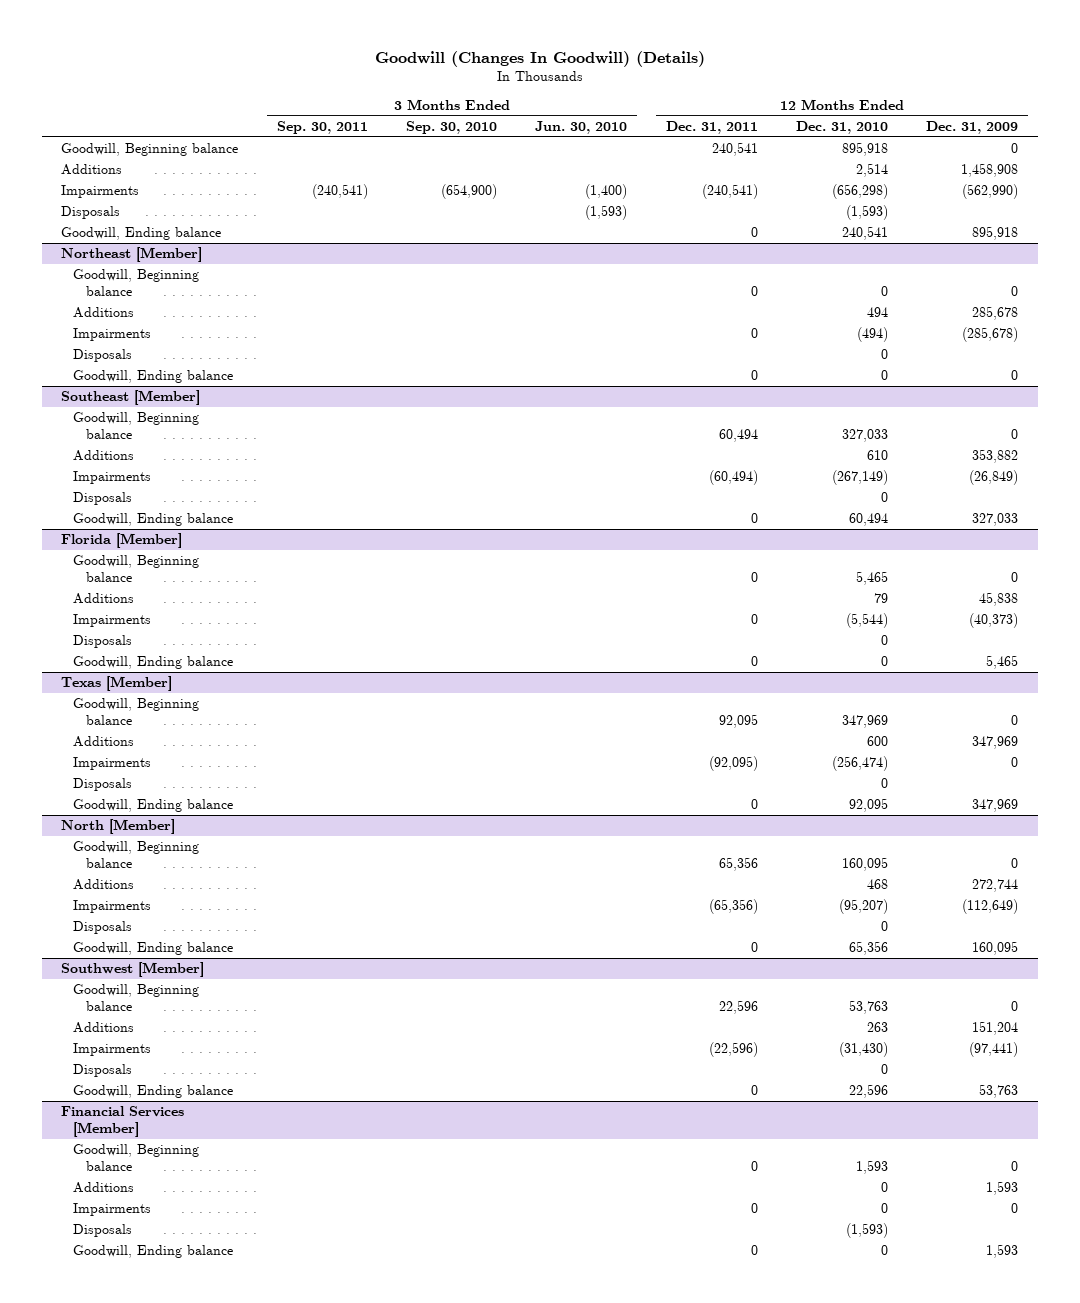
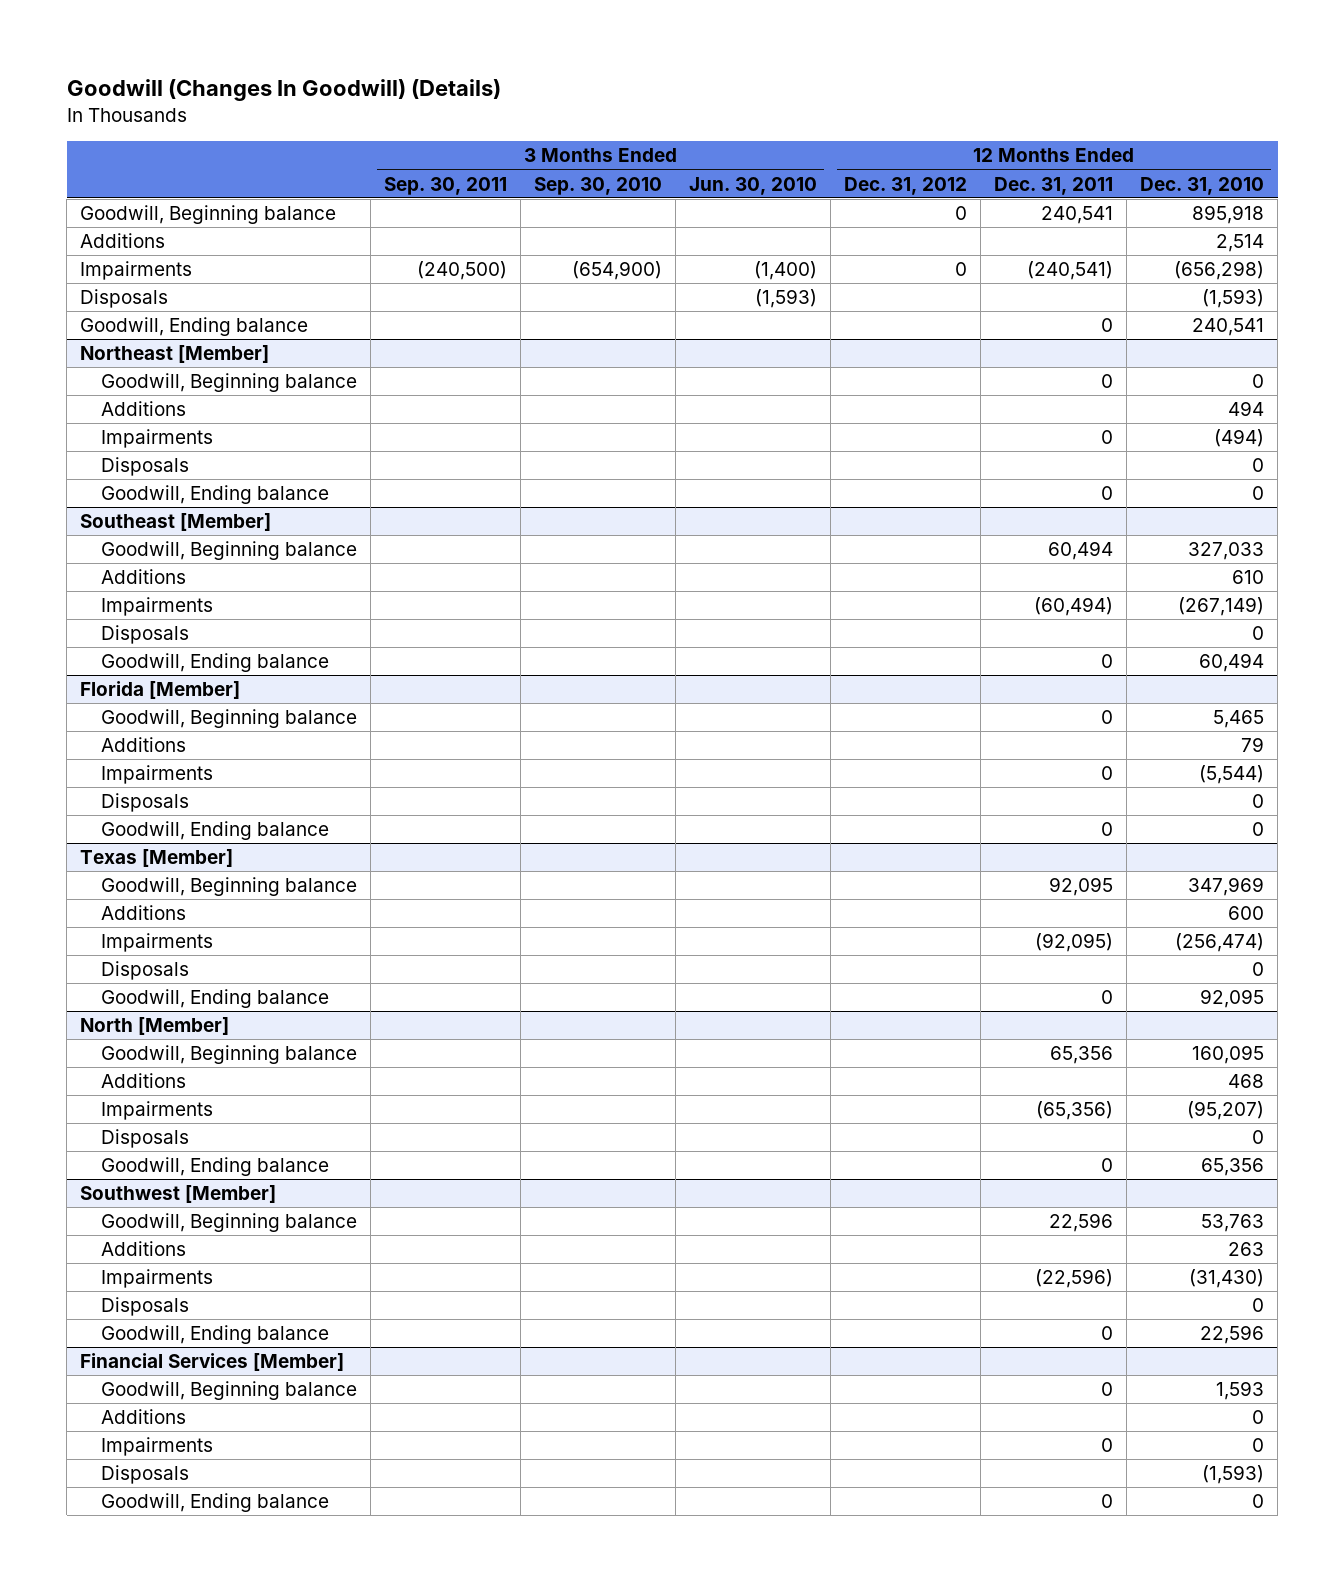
[926,120,1019,134] Dec. 31, 2009 -> none
none -> [844,176,968,195] Dec. 31, 2012
[311,184,368,200] (240,541) -> [417,261,508,281] (240,500)

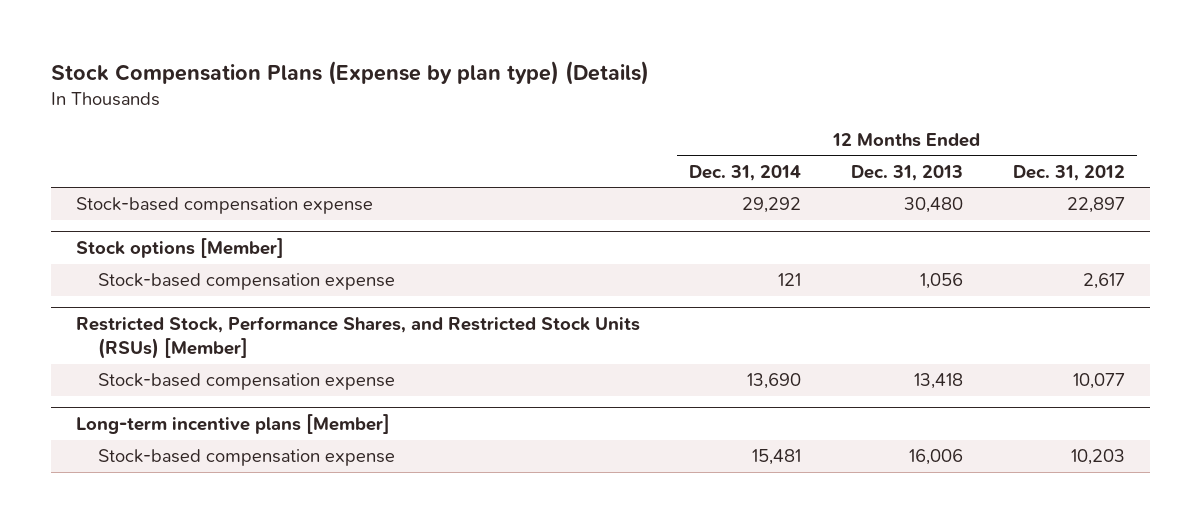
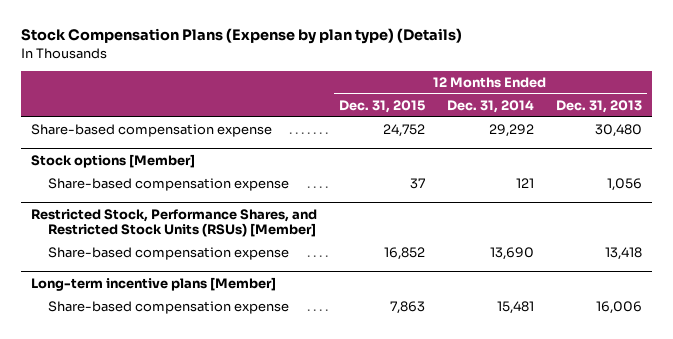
[1012,164,1125,181] Dec. 31, 2012 -> none
none -> [339,99,426,113] Dec. 31, 2015
[75,197,373,215] Stock-based compensation expense -> [31,124,273,138] Share-based compensation expense
[97,273,395,291] Stock-based compensation expense -> [48,178,290,192] Share-based compensation expense
[97,373,395,391] Stock-based compensation expense -> [48,247,290,261] Share-based compensation expense
[97,449,395,467] Stock-based compensation expense -> [48,301,290,315] Share-based compensation expense

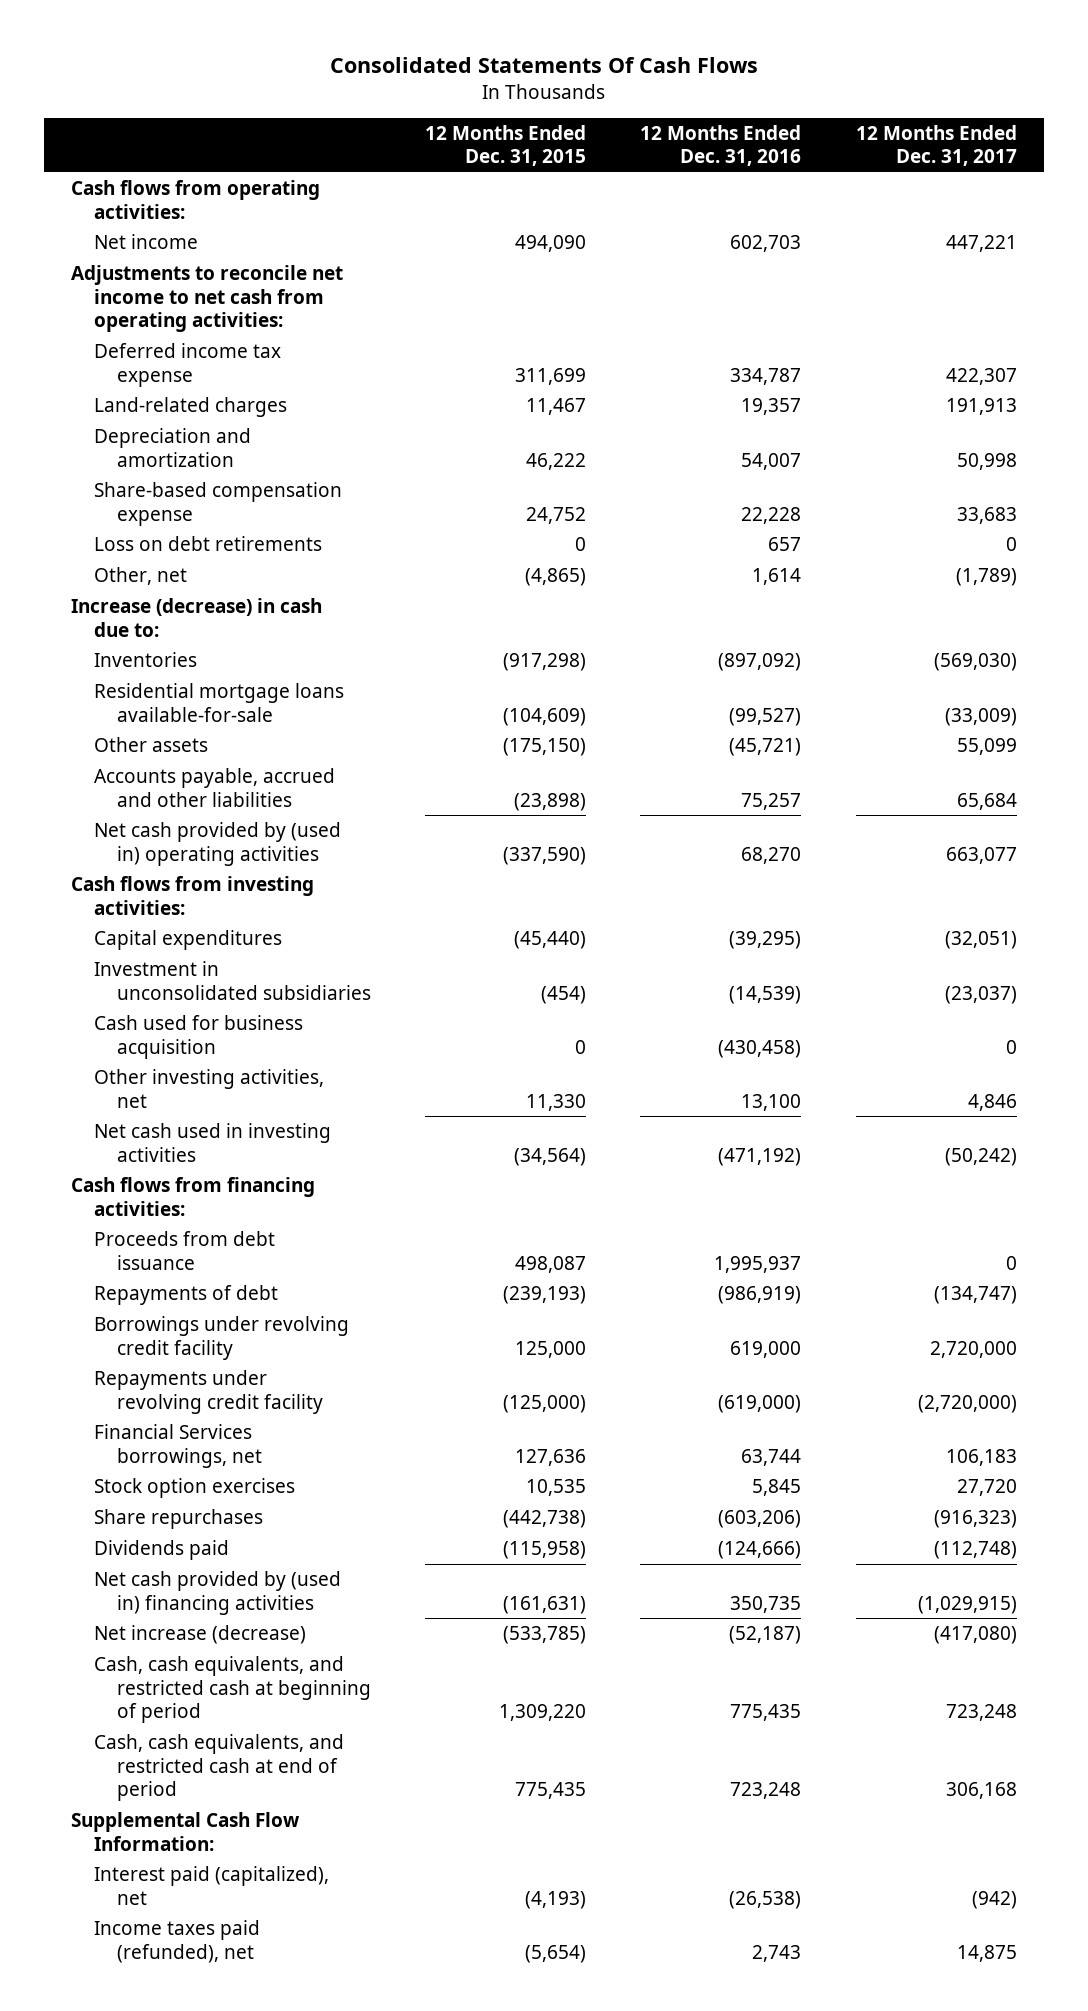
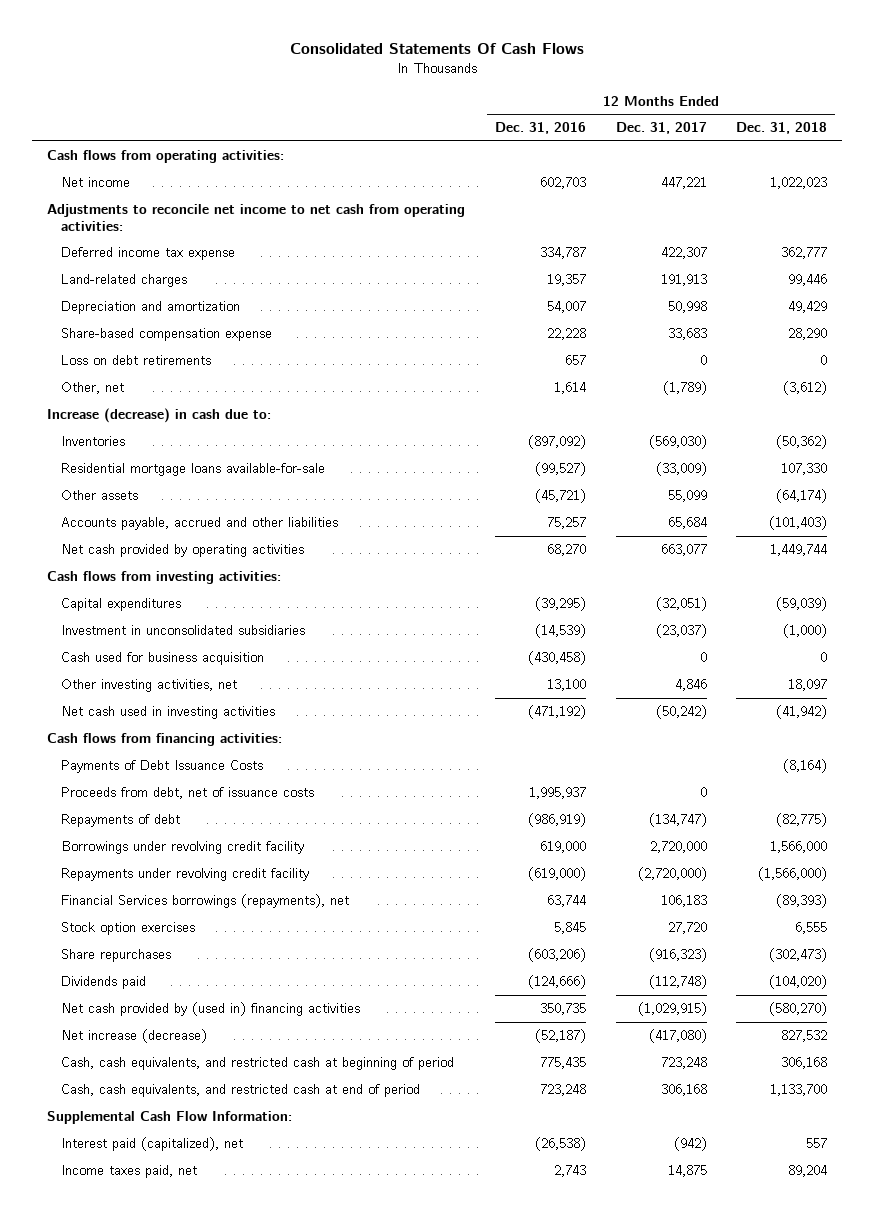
[425,124,587,167] 12 Months Ended Dec. 31, 2015 -> none
none -> [736,122,828,135] Dec. 31, 2018
[93,822,341,866] Net cash provided by (used in) operating activities -> [60,544,304,558] Net cash provided by operating activities
none -> [60,760,263,774] Payments of Debt Issuance Costs
[93,1231,275,1270] Proceeds from debt issuance -> [60,787,314,800] Proceeds from debt, net of issuance costs
[93,1424,262,1468] Financial Services borrowings, net -> [60,894,349,909] Financial Services borrowings (repayments), net
[93,1920,260,1963] Income taxes paid (refunded), net -> [60,1165,197,1179] Income taxes paid, net

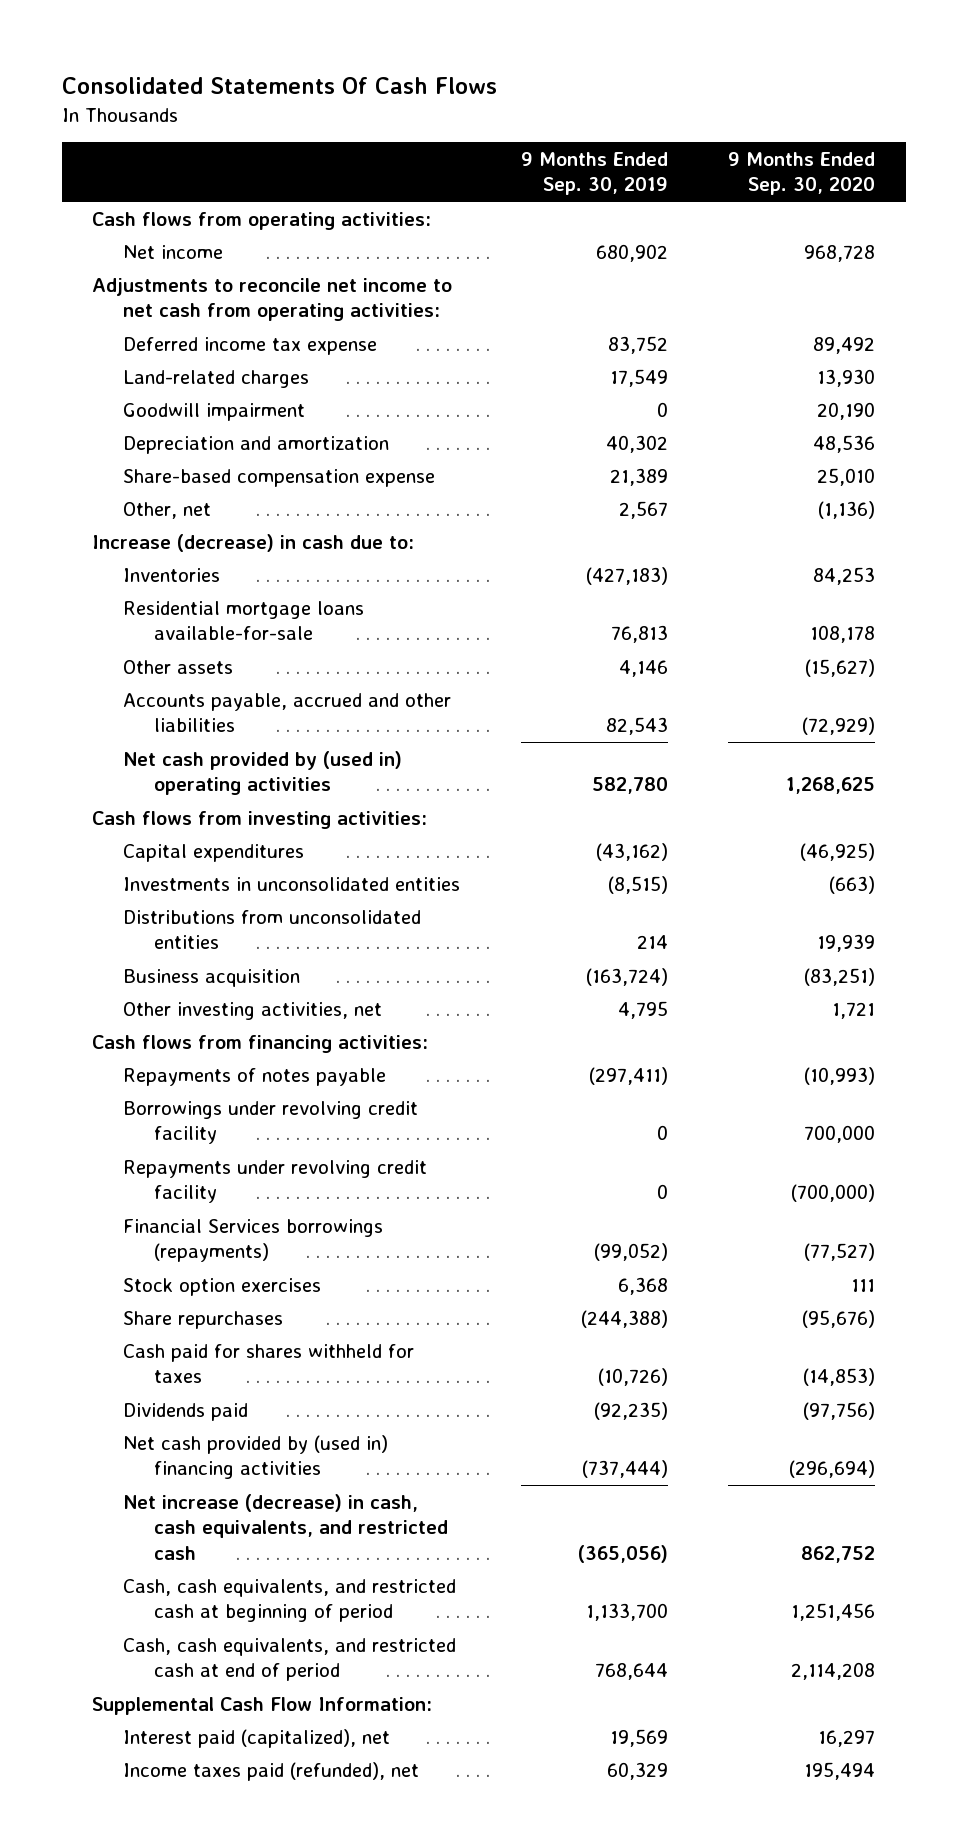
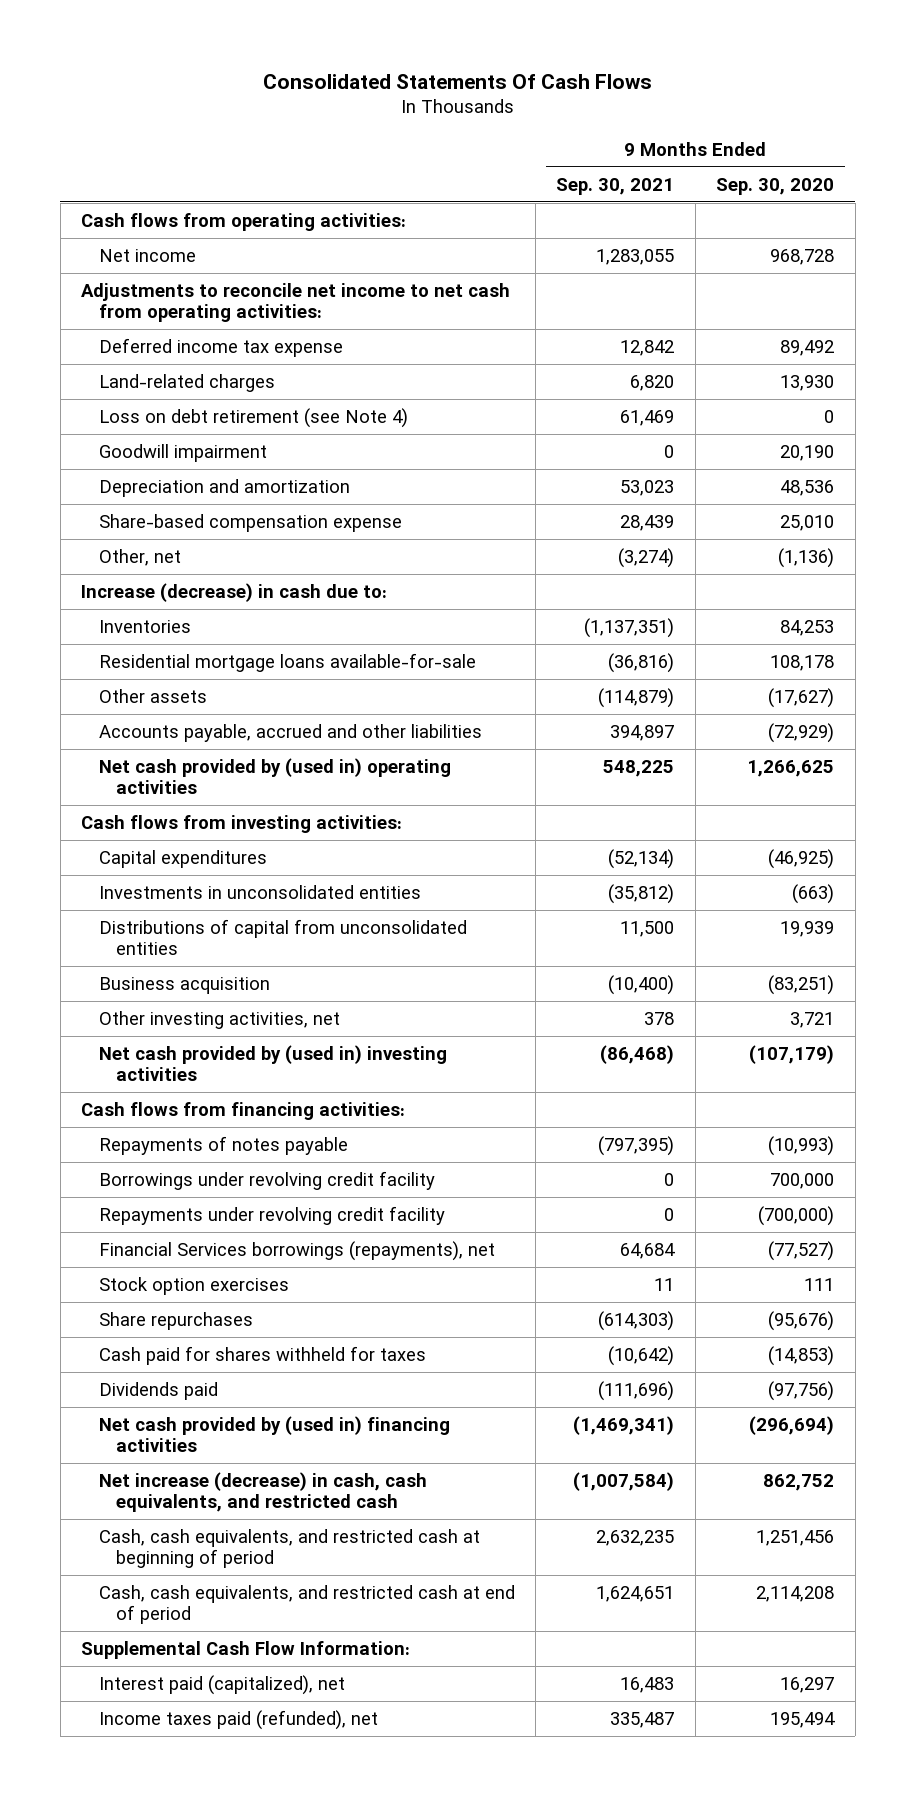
[520,151,668,196] 9 Months Ended Sep. 30, 2019 -> none
none -> [556,177,675,195] Sep. 30, 2021
none -> [98,407,408,428] Loss on debt retirement (see Note 4)
[805,658,876,677] (15,627) -> [768,687,835,708] (17,627)
[786,777,876,795] 1,268,625 -> [747,759,835,777] 1,266,625
[123,909,422,950] Distributions from unconsolidated entities -> [98,918,467,956] Distributions of capital from unconsolidated entities
[832,1001,876,1019] 1,721 -> [790,1011,835,1028] 3,721
none -> [98,1044,447,1082] Net cash provided by (used in) investing activities
[123,1218,384,1263] Financial Services borrowings (repayments) -> [98,1240,495,1261] Financial Services borrowings (repayments), net

